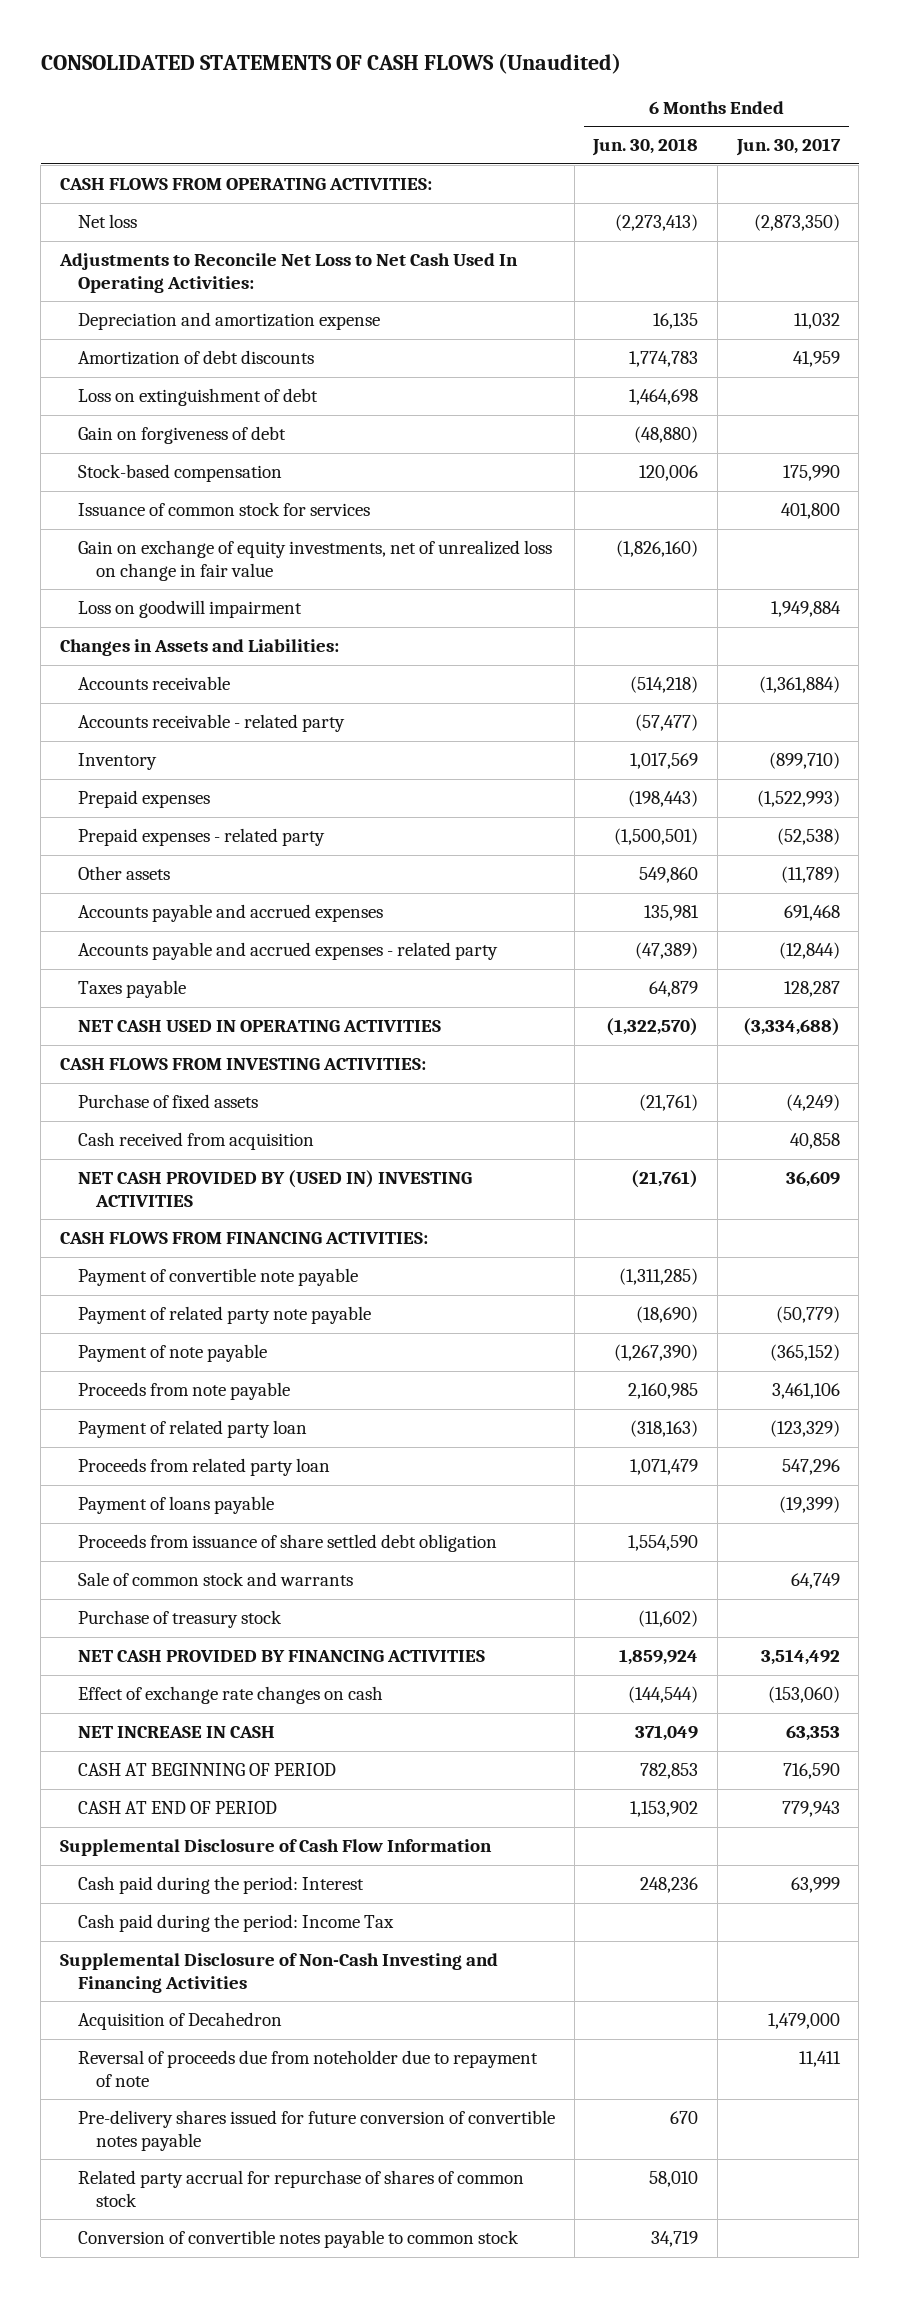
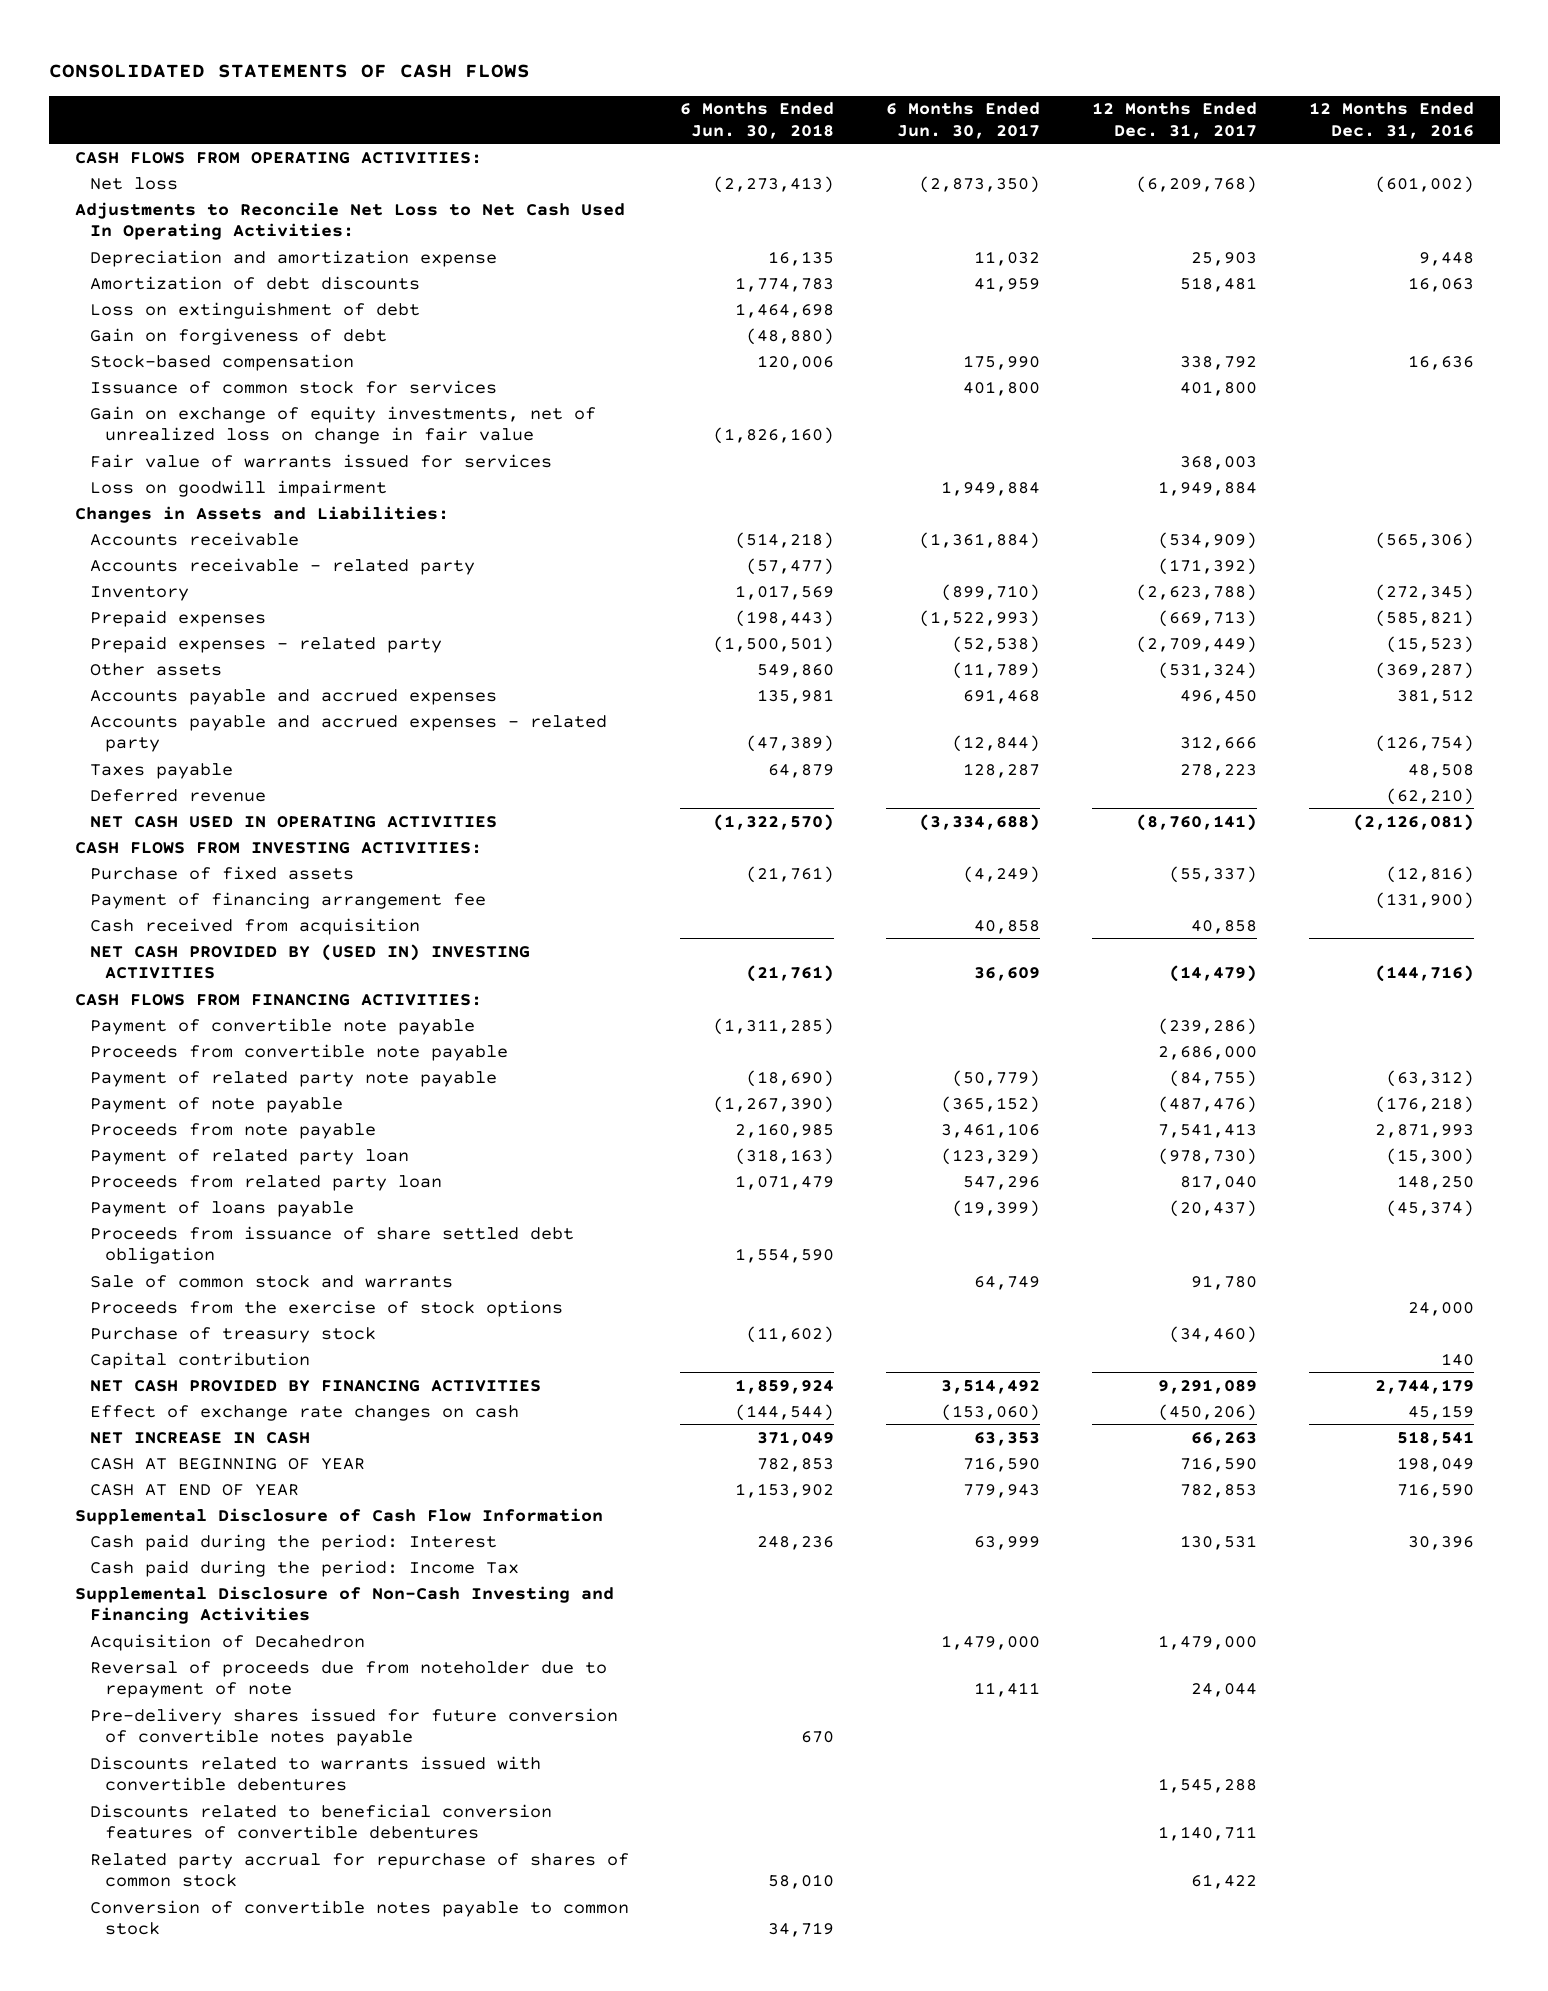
[40,53,621,75] CONSOLIDATED STATEMENTS OF CASH FLOWS (Unaudited) -> [48,64,530,79] CONSOLIDATED STATEMENTS OF CASH FLOWS
none -> [1091,102,1257,139] 12 Months Ended Dec. 31, 2017
none -> [1308,102,1474,139] 12 Months Ended Dec. 31, 2016
none -> [89,453,552,468] Fair value of warrants issued for services
none -> [89,788,266,802] Deferred revenue
none -> [89,891,486,909] Payment of financing arrangement fee
none -> [89,1043,508,1061] Proceeds from convertible note payable
none -> [89,1299,563,1317] Proceeds from the exercise of stock options
none -> [89,1351,310,1369] Capital contribution
[78,1763,337,1777] CASH AT BEGINNING OF PERIOD -> [89,1457,365,1470] CASH AT BEGINNING OF YEAR
[78,1801,278,1815] CASH AT END OF PERIOD -> [89,1483,299,1496] CASH AT END OF YEAR
none -> [89,1755,541,1791] Discounts related to warrants issued with convertible debentures
none -> [89,1803,552,1839] Discounts related to beneficial conversion features of convertible debentures

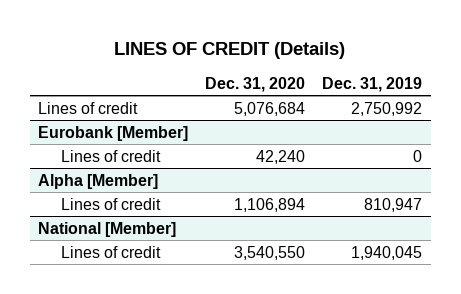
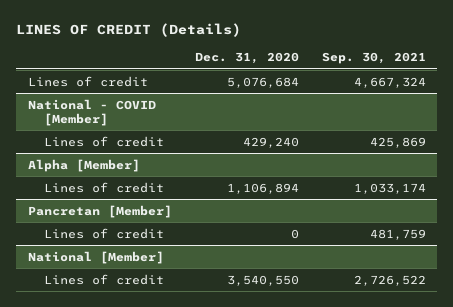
[322,76,423,92] Dec. 31, 2019 -> none
none -> [321,52,426,65] Sep. 30, 2021
[38,125,189,141] Eurobank [Member] -> none
none -> [27,98,156,126] National - COVID [Member]
[256,149,306,164] 42,240 -> [242,136,299,148] 429,240
none -> [27,204,172,218] Pancretan [Member]
none -> [44,227,165,239] Lines of credit

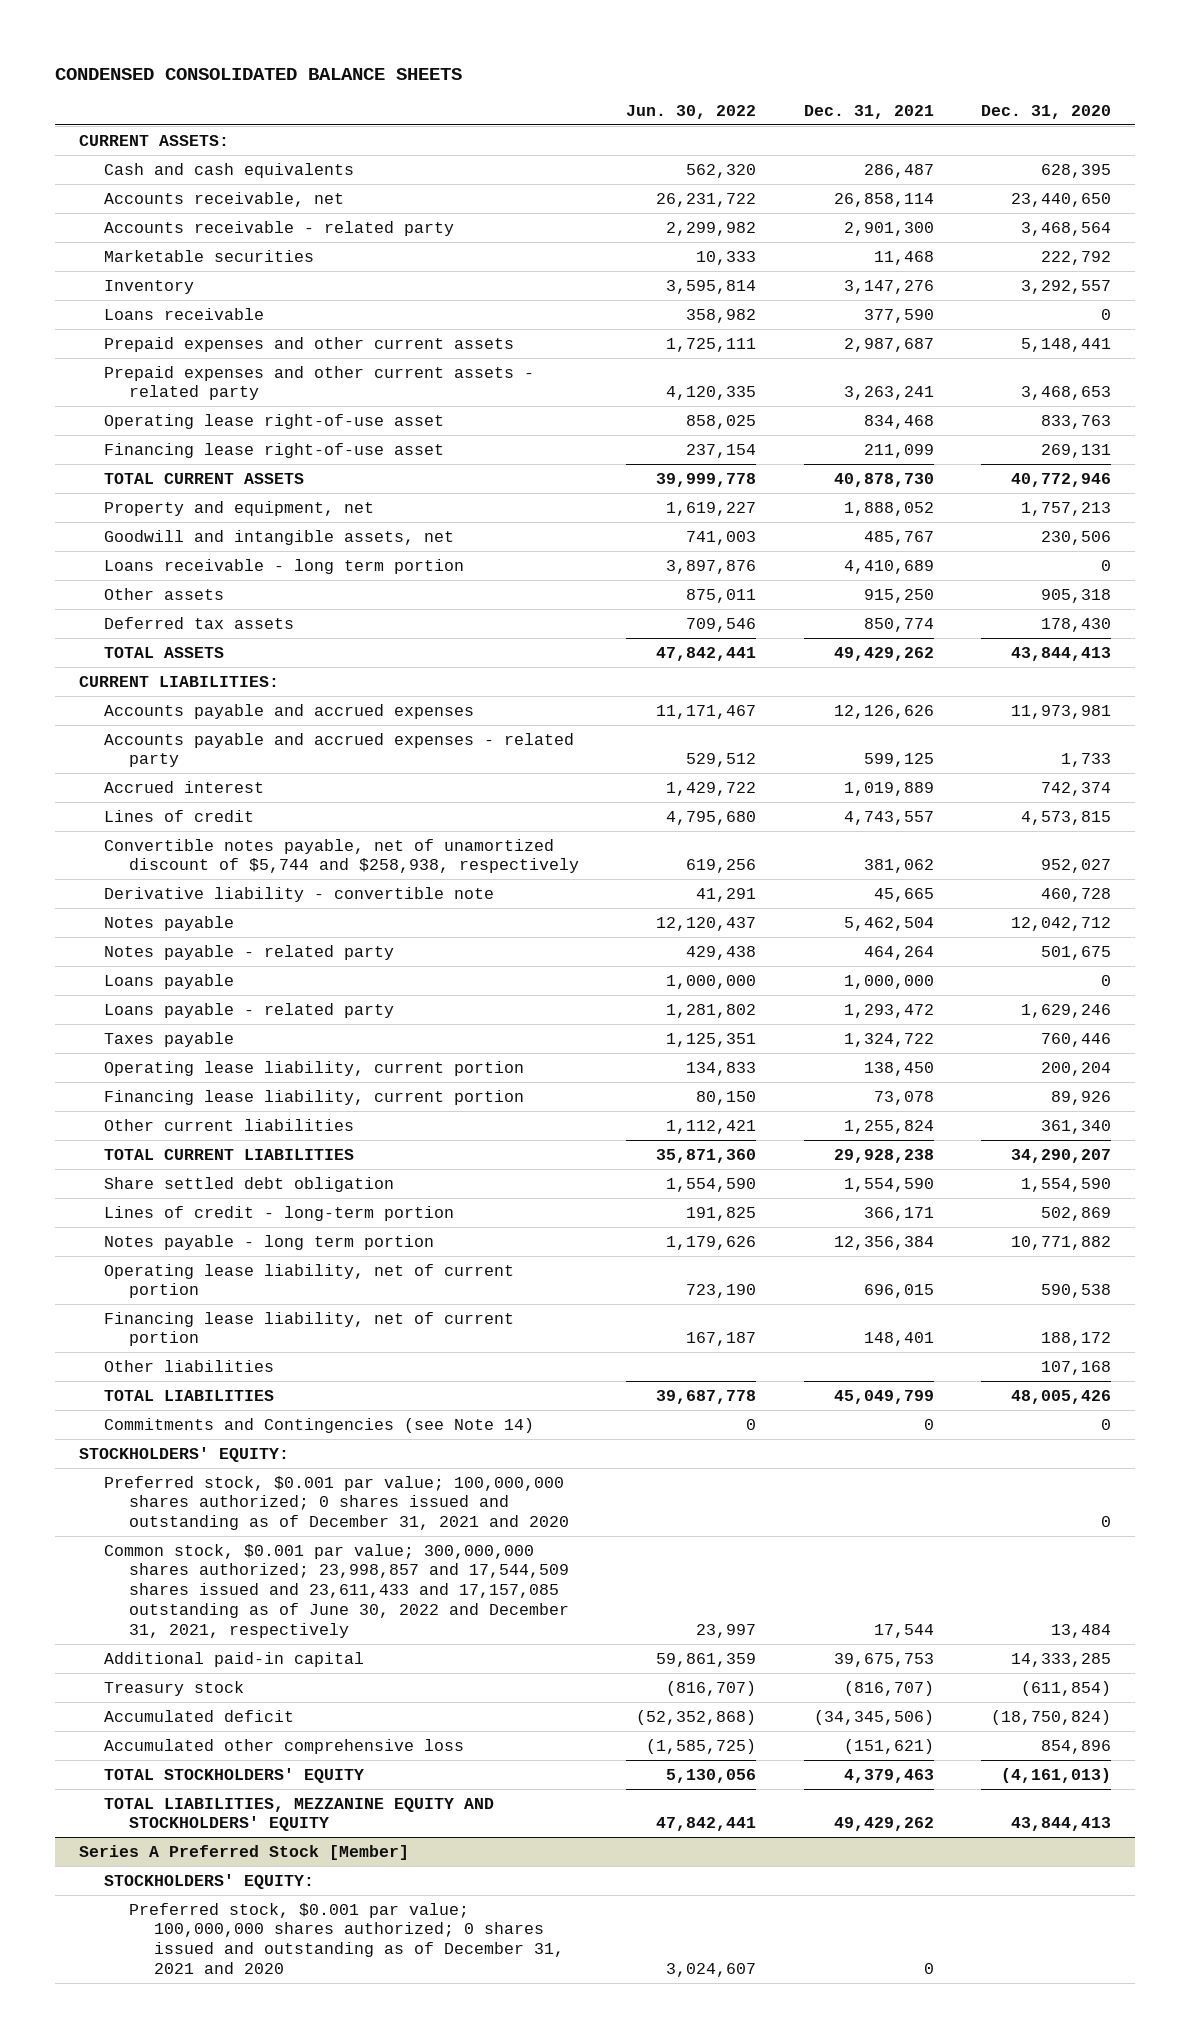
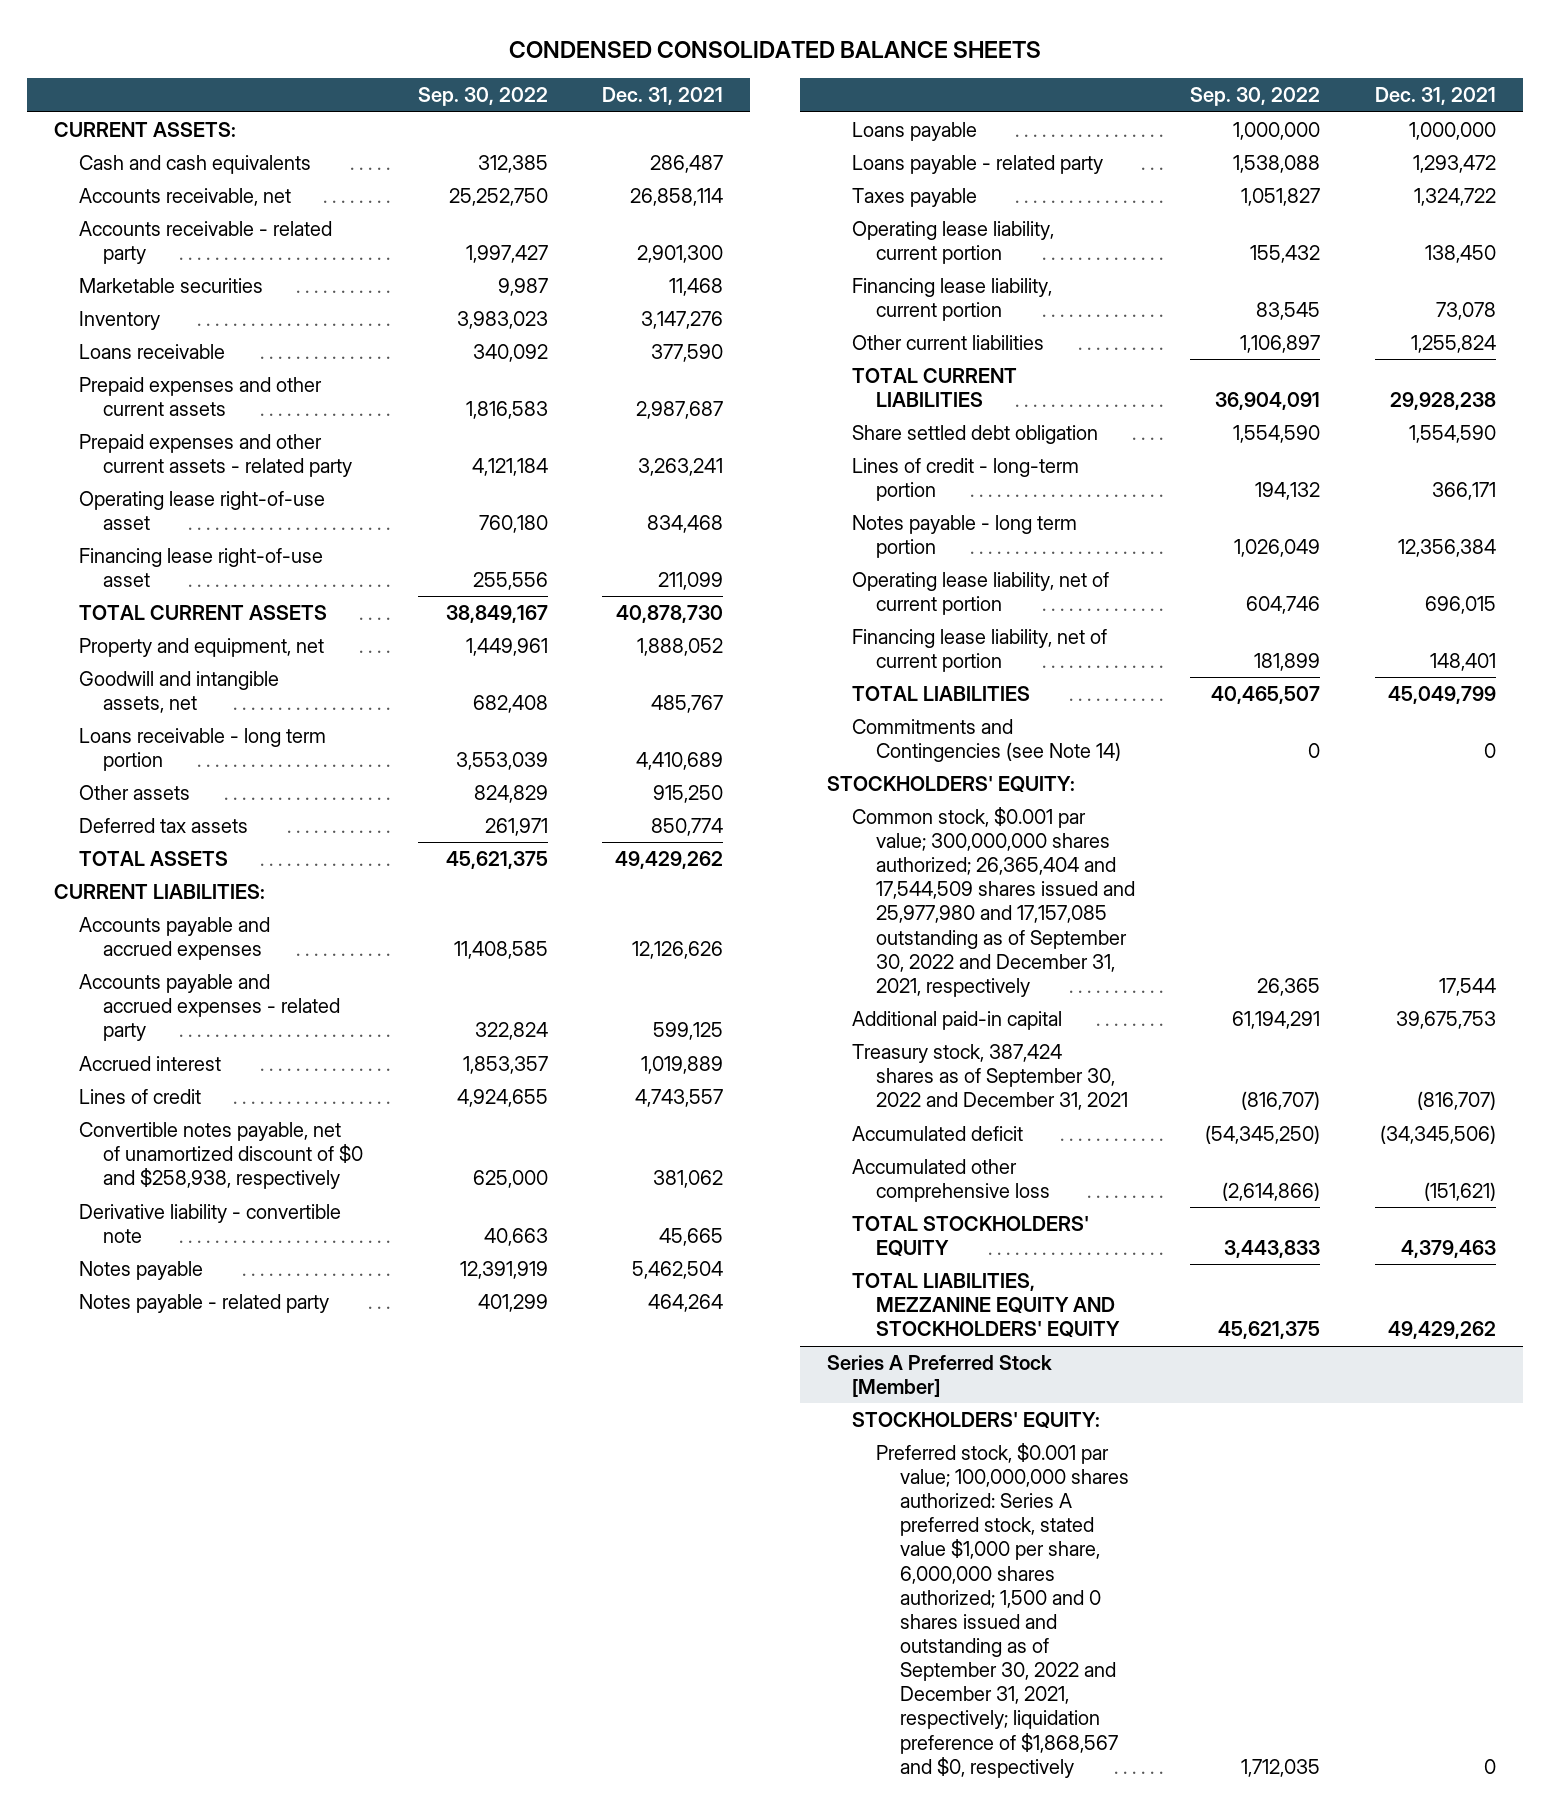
[626,105,757,120] Jun. 30, 2022 -> none
[981,105,1112,120] Dec. 31, 2020 -> none
none -> [417,87,548,107] Sep. 30, 2022
[103,838,579,874] Convertible notes payable, net of unamortized discount of $5,744 and $258,938, respectively -> [78,1121,364,1190] Convertible notes payable, net of unamortized discount of $0 and $258,938, respectively
[103,1359,274,1372] Other liabilities -> none
[103,1475,569,1531] Preferred stock, $0.001 par value; 100,000,000 shares authorized; 0 shares issued and outstanding as of December 31, 2021 and 2020 -> none
[103,1543,569,1638] Common stock, $0.001 par value; 300,000,000 shares authorized; 23,998,857 and 17,544,509 shares issued and 23,611,433 and 17,157,085 outstanding as of June 30, 2022 and December 31, 2021, respectively -> [851,806,1136,997] Common stock, $0.001 par value; 300,000,000 shares authorized; 26,365,404 and 17,544,509 shares issued and 25,977,980 and 17,157,085 outstanding as of September 30, 2022 and December 31, 2021, respectively
[103,1680,244,1696] Treasury stock -> [851,1043,1129,1111] Treasury stock, 387,424 shares as of September 30, 2022 and December 31, 2021
[128,1902,564,1974] Preferred stock, $0.001 par value; 100,000,000 shares authorized; 0 shares issued and outstanding as of December 31, 2021 and 2020 -> [876,1442,1130,1778] Preferred stock, $0.001 par value; 100,000,000 shares authorized: Series A preferred stock, stated value $1,000 per share, 6,000,000 shares authorized; 1,500 and 0 shares issued and outstanding as of September 30, 2022 and December 31, 2021, respectively; liquidation preference of $1,868,567 and $0, respectively

